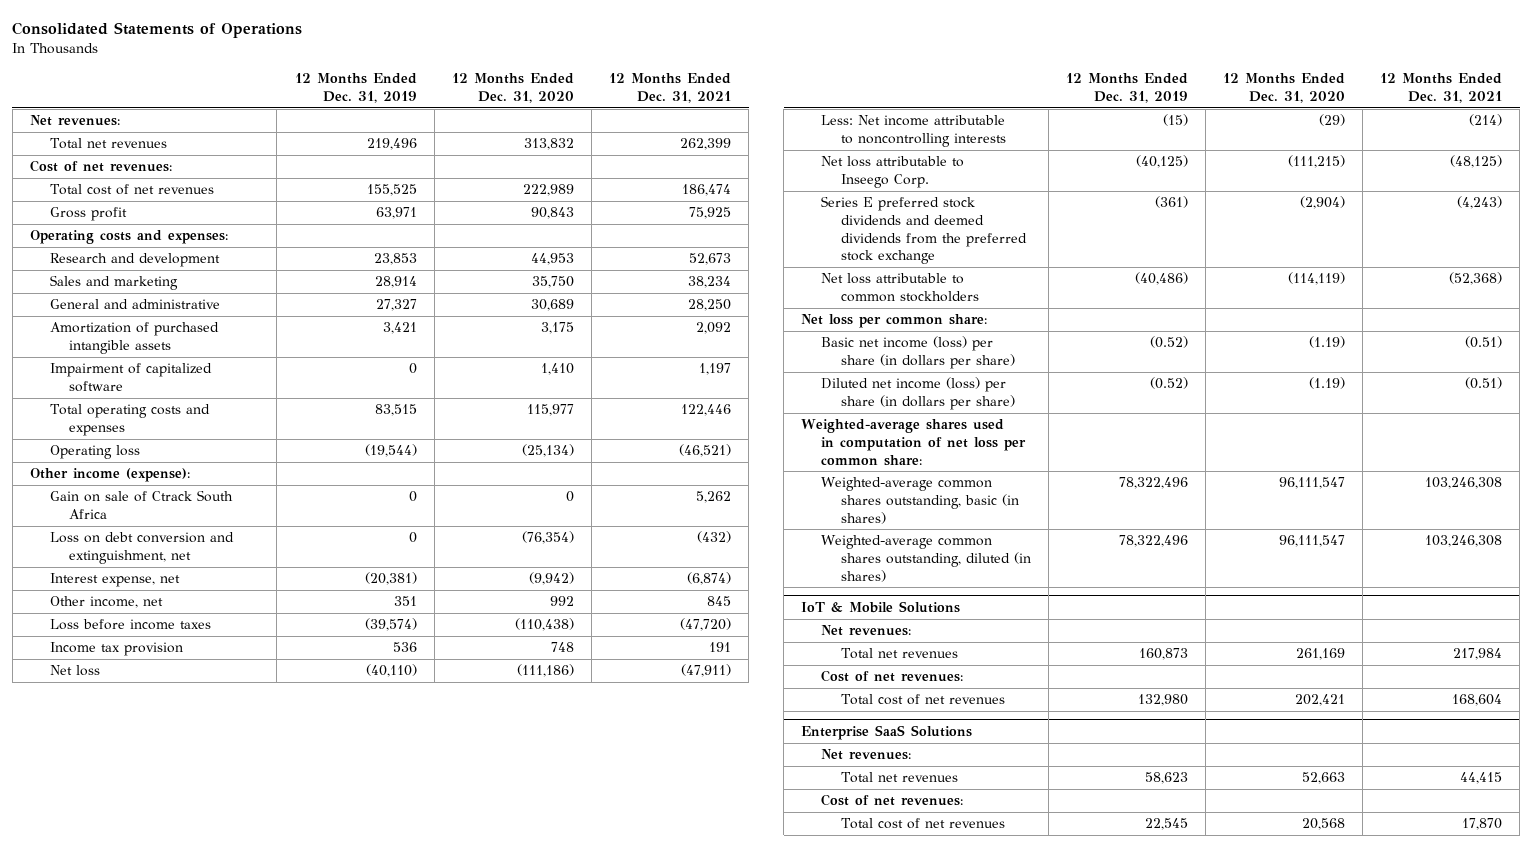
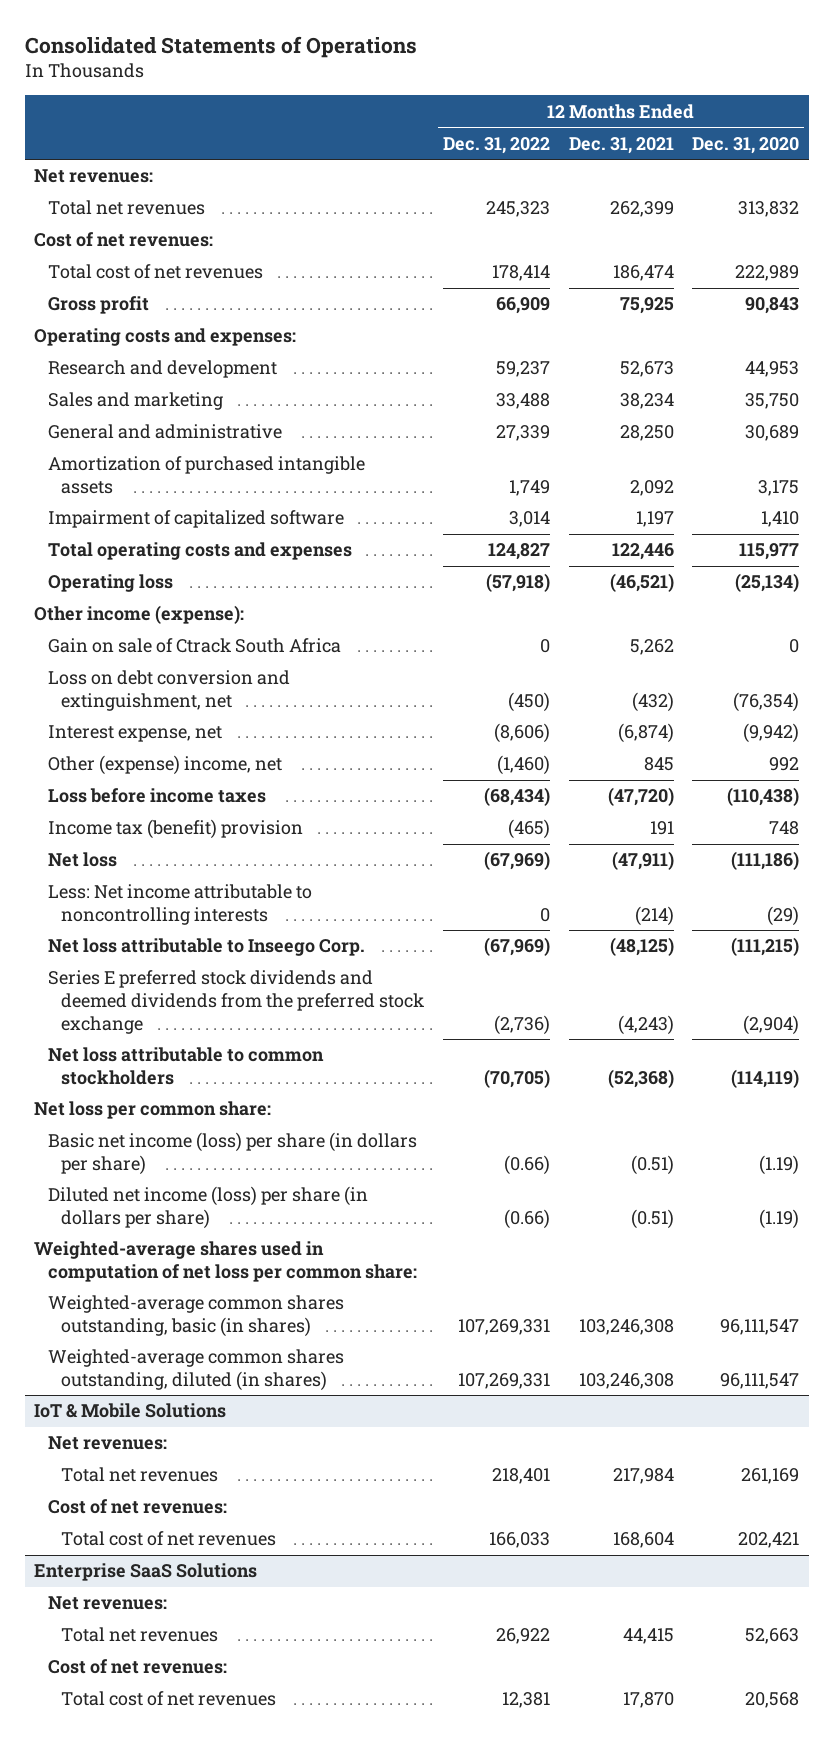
[294,73,417,104] 12 Months Ended Dec. 31, 2019 -> none
none -> [442,136,550,154] Dec. 31, 2022
[49,596,163,609] Other income, net -> [47,755,282,776] Other (expense) income, net
[49,642,183,657] Income tax provision -> [47,819,303,840] Income tax (benefit) provision

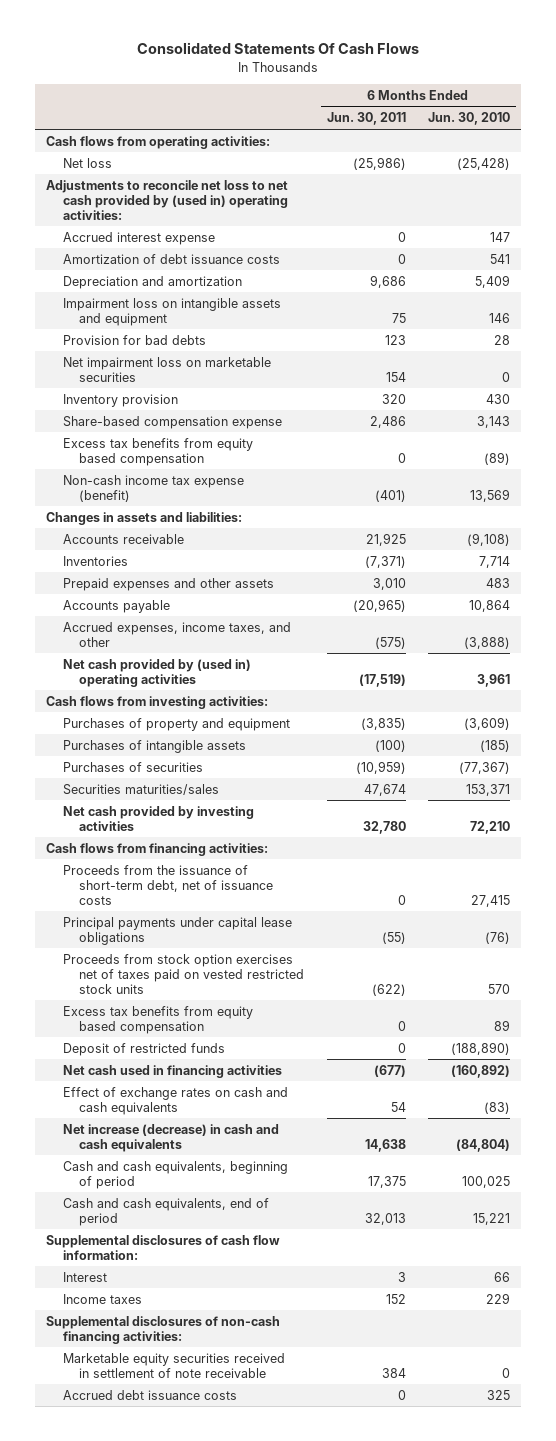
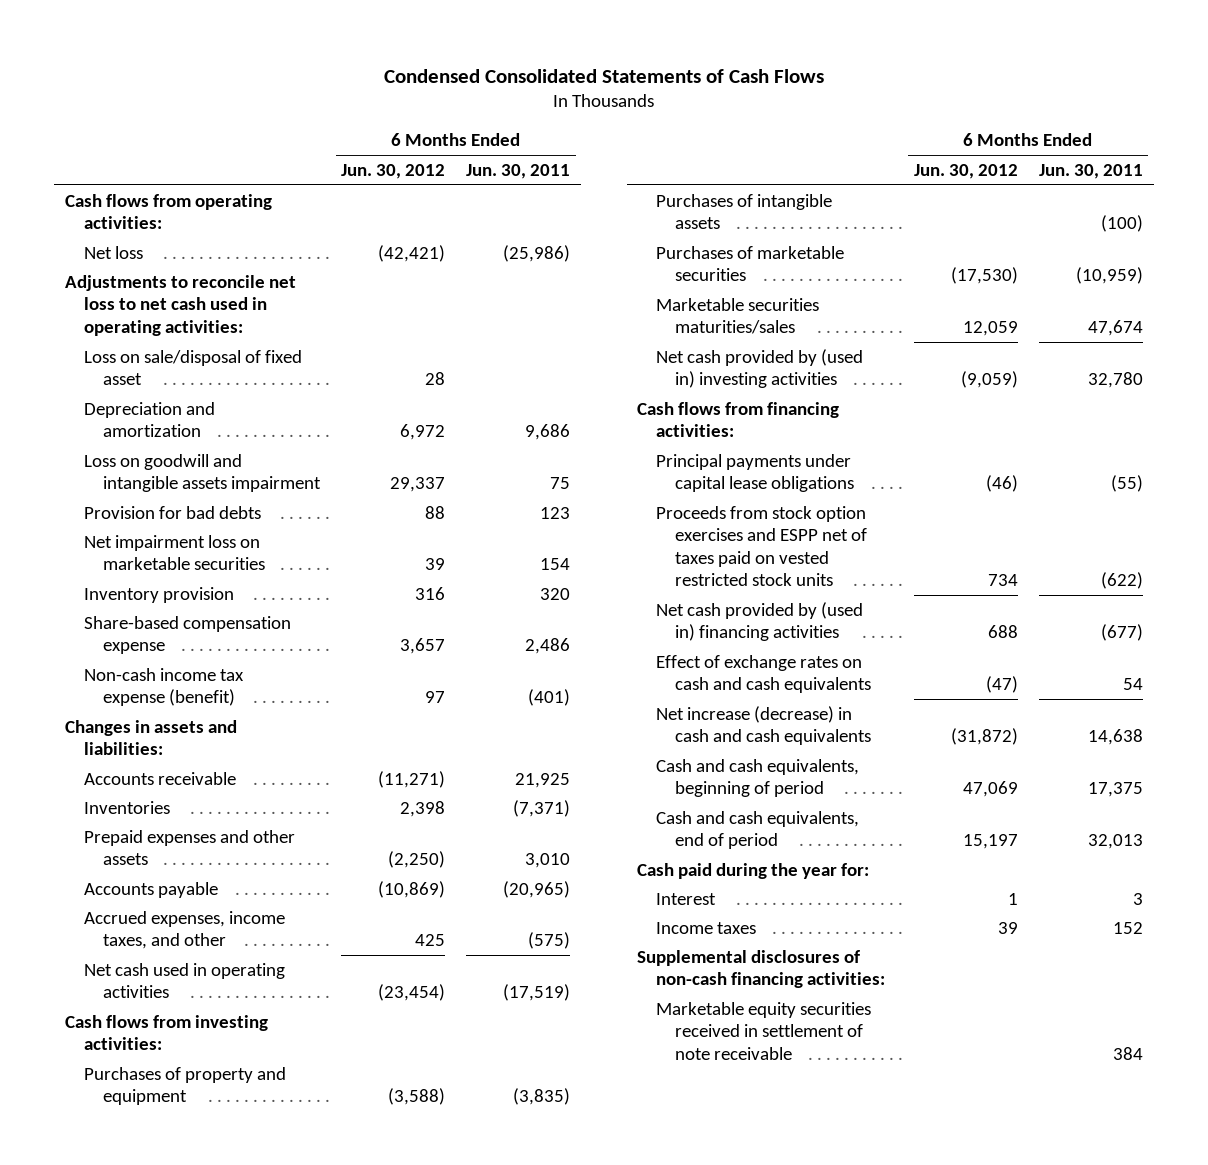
[137,42,420,55] Consolidated Statements Of Cash Flows -> [383,68,824,83] Condensed Consolidated Statements of Cash Flows
[428,112,511,126] Jun. 30, 2010 -> none
none -> [341,163,446,179] Jun. 30, 2012
[62,231,215,245] Accrued interest expense -> none
[62,253,280,264] Amortization of debt issuance costs -> none
[45,179,288,220] Adjustments to reconcile net loss to net cash provided by (used in) operating activities: -> [64,274,296,336] Adjustments to reconcile net loss to net cash used in operating activities:
none -> [83,349,302,386] Loss on sale/disposal of fixed asset
[62,297,281,326] Impairment loss on intangible assets and equipment -> [83,453,321,493] Loss on goodwill and intangible assets impairment
[62,437,253,466] Excess tax benefits from equity based compensation -> none
[62,658,251,687] Net cash provided by (used in) operating activities -> [83,962,285,999] Net cash used in operating activities
[62,761,203,772] Purchases of securities -> [656,245,845,282] Purchases of marketable securities
[62,783,219,795] Securities maturities/sales -> [656,297,820,335] Marketable securities maturities/sales
[62,805,254,831] Net cash provided by investing activities -> [656,348,864,389] Net cash provided by (used in) investing activities
[62,864,274,905] Proceeds from the issuance of short-term debt, net of issuance costs -> none
[62,1005,253,1034] Excess tax benefits from equity based compensation -> none
[62,1042,225,1056] Deposit of restricted funds -> none
[62,953,305,994] Proceeds from stock option exercises net of taxes paid on vested restricted stock units -> [656,505,868,587] Proceeds from stock option exercises and ESPP net of taxes paid on vested restricted stock units
[62,1064,282,1078] Net cash used in financing activities -> [656,601,864,642] Net cash provided by (used in) financing activities
[45,1234,280,1260] Supplemental disclosures of cash flow information: -> none
none -> [637,862,870,879] Cash paid during the year for:
[62,1389,237,1400] Accrued debt issuance costs -> none

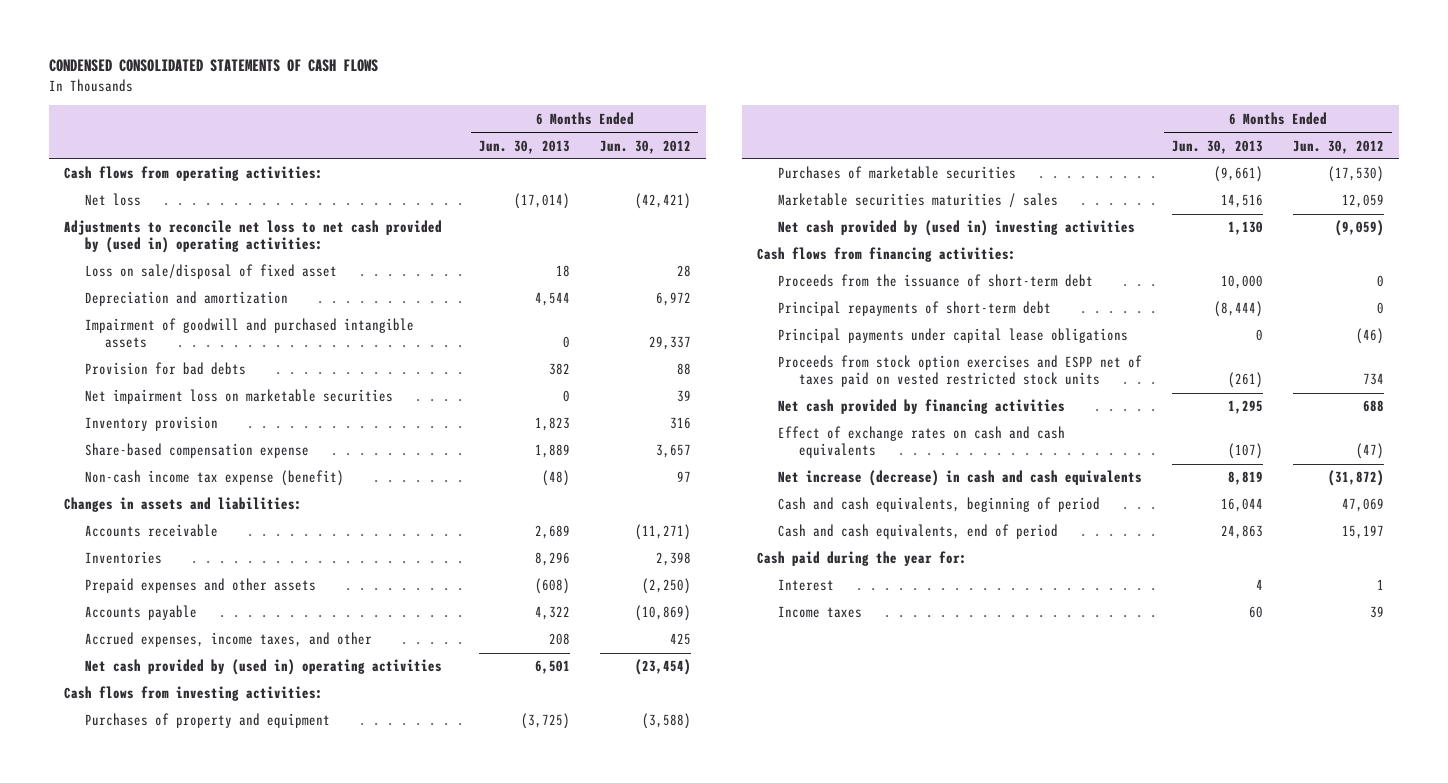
[383,68,824,83] Condensed Consolidated Statements of Cash Flows -> [48,59,378,73] CONDENSED CONSOLIDATED STATEMENTS OF CASH FLOWS
[466,163,571,179] Jun. 30, 2011 -> none
none -> [478,139,570,154] Jun. 30, 2013
[64,274,296,336] Adjustments to reconcile net loss to net cash used in operating activities: -> [63,220,442,254] Adjustments to reconcile net loss to net cash provided by (used in) operating activities:
[83,453,321,493] Loss on goodwill and intangible assets impairment -> [84,318,414,349] Impairment of goodwill and purchased intangible assets
[83,962,285,999] Net cash used in operating activities -> [84,659,442,676] Net cash provided by (used in) operating activities
[656,193,833,230] Purchases of intangible assets -> none
[656,297,820,335] Marketable securities maturities/sales -> [777,193,1058,209] Marketable securities maturities / sales
none -> [777,274,1093,288] Proceeds from the issuance of short-term debt
none -> [777,301,1051,317] Principal repayments of short-term debt
[656,601,864,642] Net cash provided by (used in) financing activities -> [777,399,1065,415] Net cash provided by financing activities
[637,949,886,989] Supplemental disclosures of non-cash financing activities: -> none
[656,1001,872,1060] Marketable equity securities received in settlement of note receivable -> none

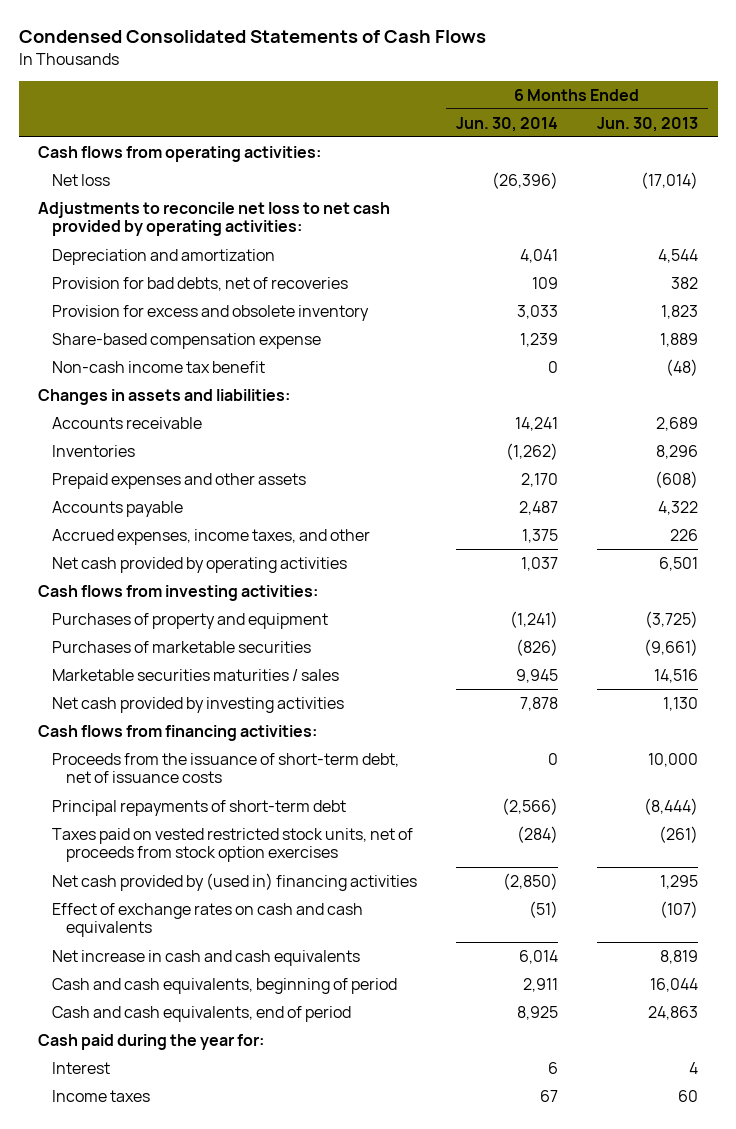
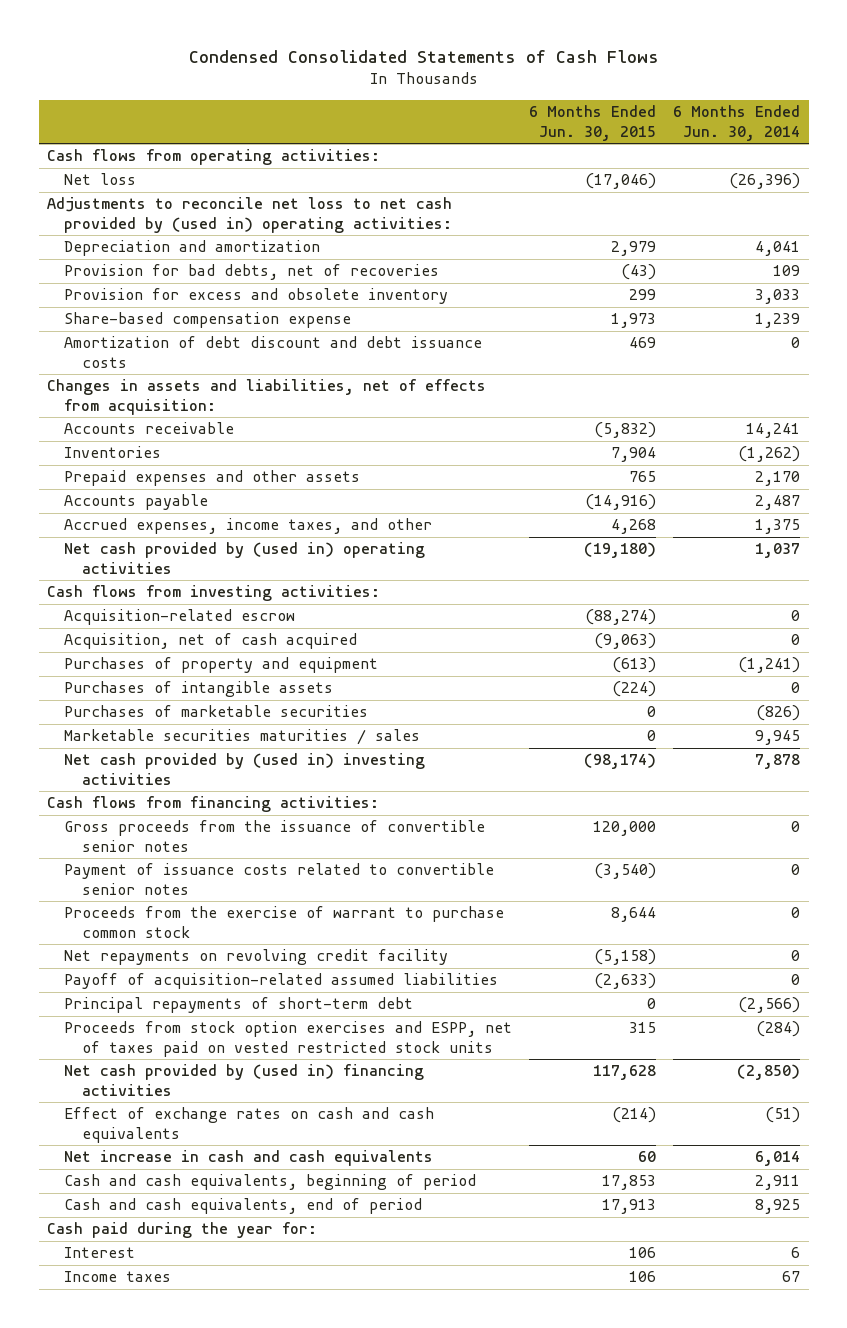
[597,116,699,132] Jun. 30, 2013 -> none
none -> [529,105,657,141] 6 Months Ended Jun. 30, 2015
[38,201,391,237] Adjustments to reconcile net loss to net cash provided by operating activities: -> [47,197,453,233] Adjustments to reconcile net loss to net cash provided by (used in) operating activities:
[51,360,265,373] Non-cash income tax benefit -> none
none -> [64,336,483,368] Amortization of debt discount and debt issuance costs
[38,388,291,405] Changes in assets and liabilities: -> [47,379,487,415] Changes in assets and liabilities, net of effects from acquisition:
[51,556,347,573] Net cash provided by operating activities -> [64,542,426,574] Net cash provided by (used in) operating activities
none -> [64,609,296,626] Acquisition-related escrow
none -> [64,633,358,650] Acquisition, net of cash acquired
none -> [64,681,334,698] Purchases of intangible assets
[51,696,344,713] Net cash provided by investing activities -> [64,753,426,785] Net cash provided by (used in) investing activities
[51,752,399,784] Proceeds from the issuance of short-term debt, net of issuance costs -> none
none -> [64,820,486,852] Gross proceeds from the issuance of convertible senior notes
none -> [64,863,495,895] Payment of issuance costs related to convertible senior notes
none -> [64,906,505,938] Proceeds from the exercise of warrant to purchase common stock
none -> [64,949,449,966] Net repayments on revolving credit facility
none -> [64,973,499,990] Payoff of acquisition-related assumed liabilities
[51,827,413,863] Taxes paid on vested restricted stock units, net of proceeds from stock option exercises -> [64,1021,513,1057] Proceeds from stock option exercises and ESPP, net of taxes paid on vested restricted stock units

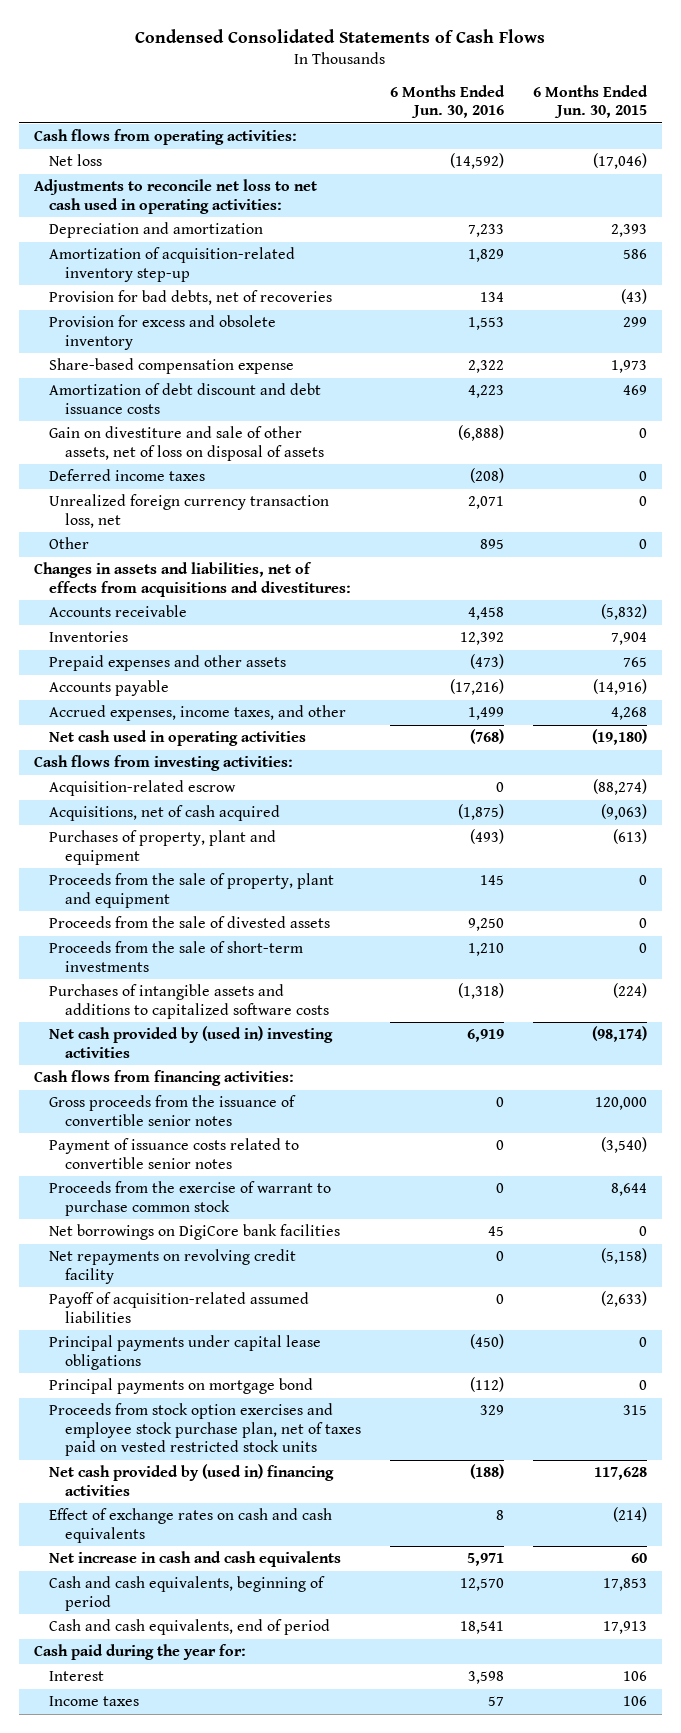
[673,105,801,141] 6 Months Ended Jun. 30, 2014 -> none
none -> [389,84,505,119] 6 Months Ended Jun. 30, 2016
[47,197,453,233] Adjustments to reconcile net loss to net cash provided by (used in) operating activities: -> [33,179,317,214] Adjustments to reconcile net loss to net cash used in operating activities:
[611,241,657,257] 2,979 -> [611,224,648,238] 2,393
none -> [49,247,296,282] Amortization of acquisition-related inventory step-up
none -> [49,426,324,461] Gain on divestiture and sale of other assets, net of loss on disposal of assets
none -> [49,469,206,482] Deferred income taxes
none -> [49,494,330,528] Unrealized foreign currency transaction loss, net
none -> [49,537,90,550] Other
[47,379,487,415] Changes in assets and liabilities, net of effects from acquisition: -> [33,562,352,597] Changes in assets and liabilities, net of effects from acquisitions and divestitures:
[64,542,426,574] Net cash provided by (used in) operating activities -> [49,730,307,747] Net cash used in operating activities
[64,705,369,718] Purchases of marketable securities -> none
[64,729,421,746] Marketable securities maturities / sales -> none
[64,633,358,650] Acquisition, net of cash acquired -> [49,805,281,822] Acquisitions, net of cash acquired
[64,657,379,674] Purchases of property and equipment -> [49,830,277,865] Purchases of property, plant and equipment
none -> [49,873,335,908] Proceeds from the sale of property, plant and equipment
none -> [49,916,331,929] Proceeds from the sale of divested assets
none -> [49,941,304,972] Proceeds from the sale of short-term investments
[64,681,334,698] Purchases of intangible assets -> [49,984,329,1019] Purchases of intangible assets and additions to capitalized software costs
none -> [49,1224,341,1241] Net borrowings on DigiCore bank facilities
[64,997,414,1014] Principal repayments of short-term debt -> none
none -> [49,1335,322,1370] Principal payments under capital lease obligations
none -> [49,1378,314,1395] Principal payments on mortgage bond
[64,1021,513,1057] Proceeds from stock option exercises and ESPP, net of taxes paid on vested restricted stock units -> [49,1403,361,1457] Proceeds from stock option exercises and employee stock purchase plan, net of taxes paid on vested restricted stock units

